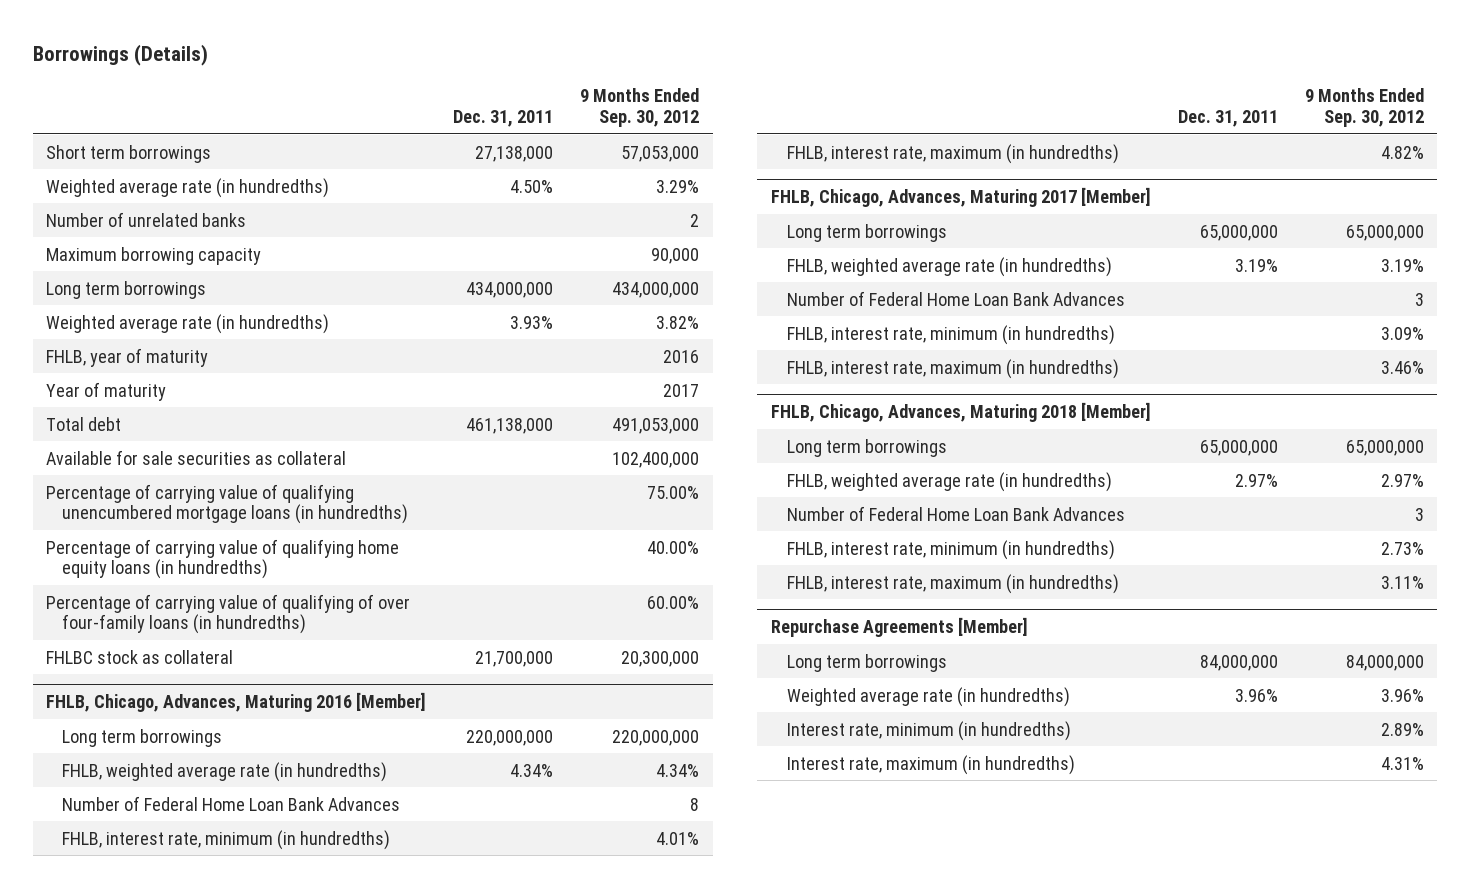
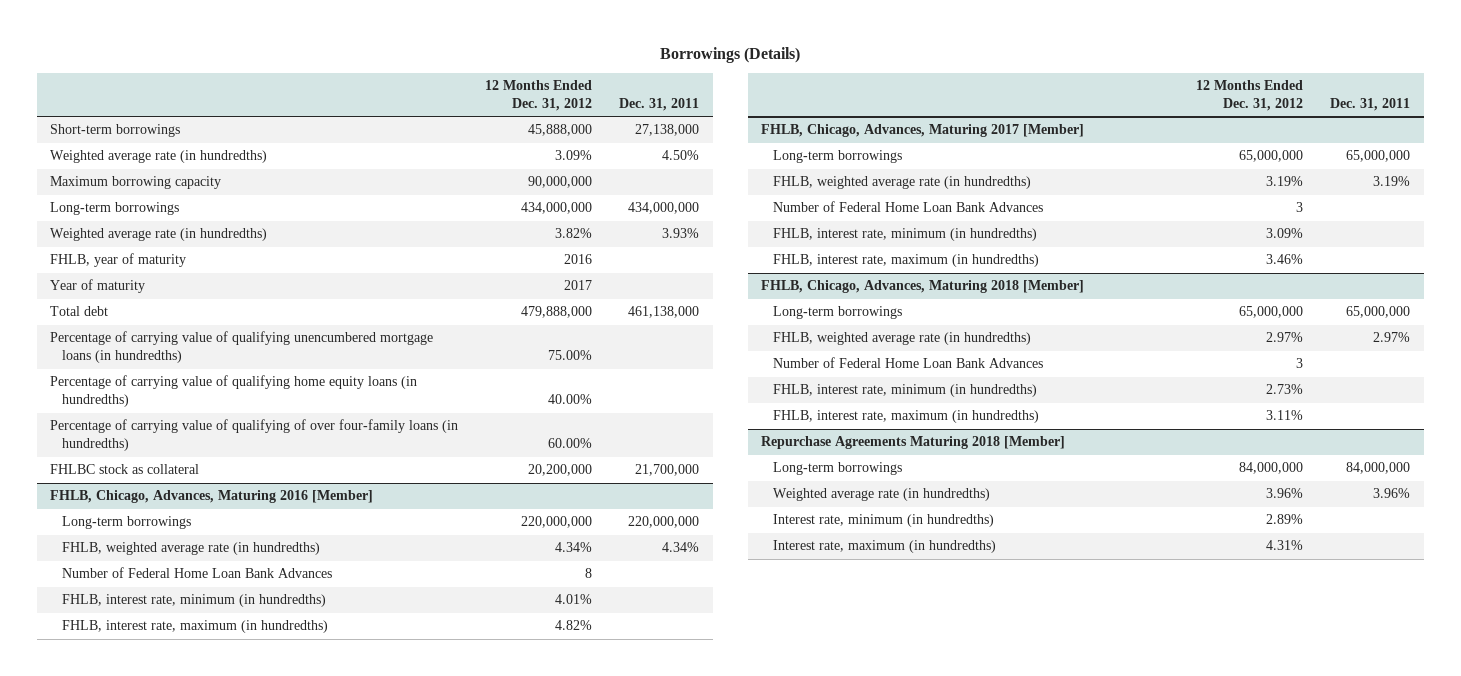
[580,88,700,128] 9 Months Ended Sep. 30, 2012 -> none
none -> [485,80,593,112] 12 Months Ended Dec. 31, 2012
[46,144,212,163] Short term borrowings -> [50,124,181,138] Short-term borrowings
[46,211,247,227] Number of unrelated banks -> none
[46,280,207,299] Long term borrowings -> [50,202,180,216] Long-term borrowings
[46,449,347,465] Available for sale securities as collateral -> none
[62,728,223,747] Long term borrowings -> [62,516,192,530] Long-term borrowings
[786,223,947,242] Long term borrowings -> [773,150,903,164] Long-term borrowings
[786,438,947,457] Long term borrowings -> [773,306,903,320] Long-term borrowings
[770,616,1028,637] Repurchase Agreements [Member] -> [761,436,1066,450] Repurchase Agreements Maturing 2018 [Member]
[786,653,947,672] Long term borrowings -> [773,462,903,476] Long-term borrowings

